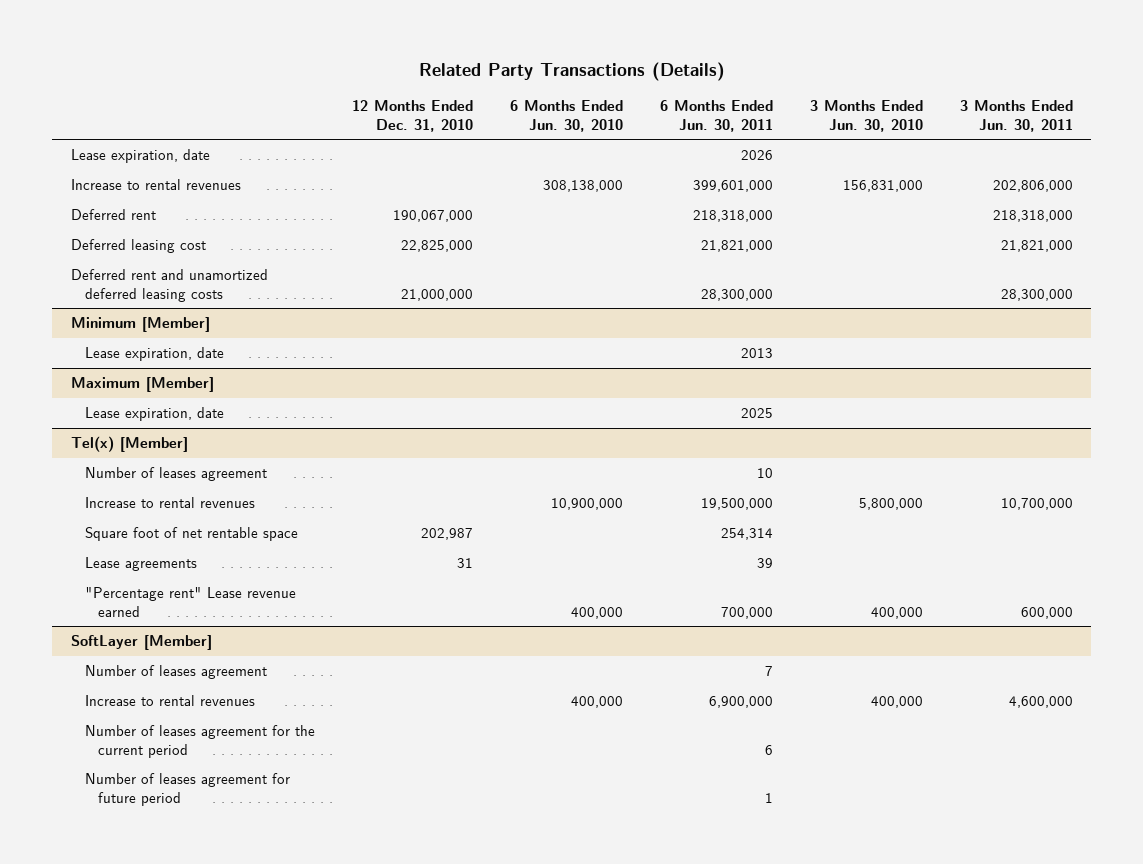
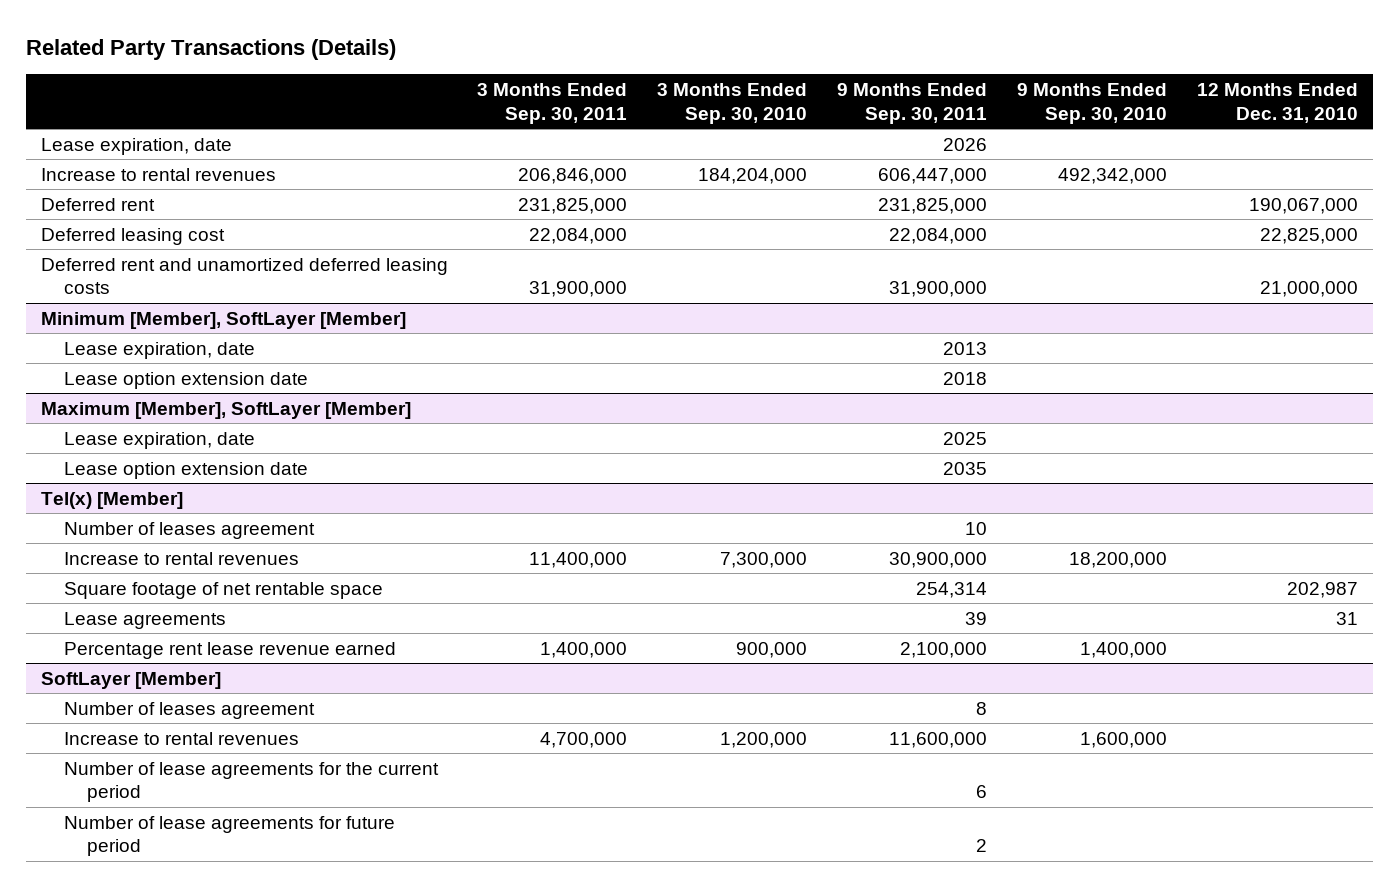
[509,99,623,132] 6 Months Ended Jun. 30, 2010 -> none
[659,99,773,132] 6 Months Ended Jun. 30, 2011 -> none
[809,99,923,132] 3 Months Ended Jun. 30, 2010 -> none
[959,99,1073,132] 3 Months Ended Jun. 30, 2011 -> none
none -> [477,83,628,124] 3 Months Ended Sep. 30, 2011
none -> [657,83,808,124] 3 Months Ended Sep. 30, 2010
none -> [837,83,988,124] 9 Months Ended Sep. 30, 2011
none -> [1016,83,1167,124] 9 Months Ended Sep. 30, 2010
[70,317,210,333] Minimum [Member] -> [40,311,406,329] Minimum [Member], SoftLayer [Member]
none -> [63,371,308,389] Lease option extension date
[70,377,214,393] Maximum [Member] -> [40,401,411,419] Maximum [Member], SoftLayer [Member]
none -> [63,461,308,479] Lease option extension date
[84,527,298,542] Square foot of net rentable space -> [63,581,383,599] Square footage of net rentable space
[84,587,296,617] "Percentage rent" Lease revenue earned -> [63,641,396,659] Percentage rent lease revenue earned
[84,725,315,758] Number of leases agreement for the current period -> [63,761,439,803] Number of lease agreements for the current period
[84,773,290,806] Number of leases agreement for future period -> [63,815,395,857] Number of lease agreements for future period

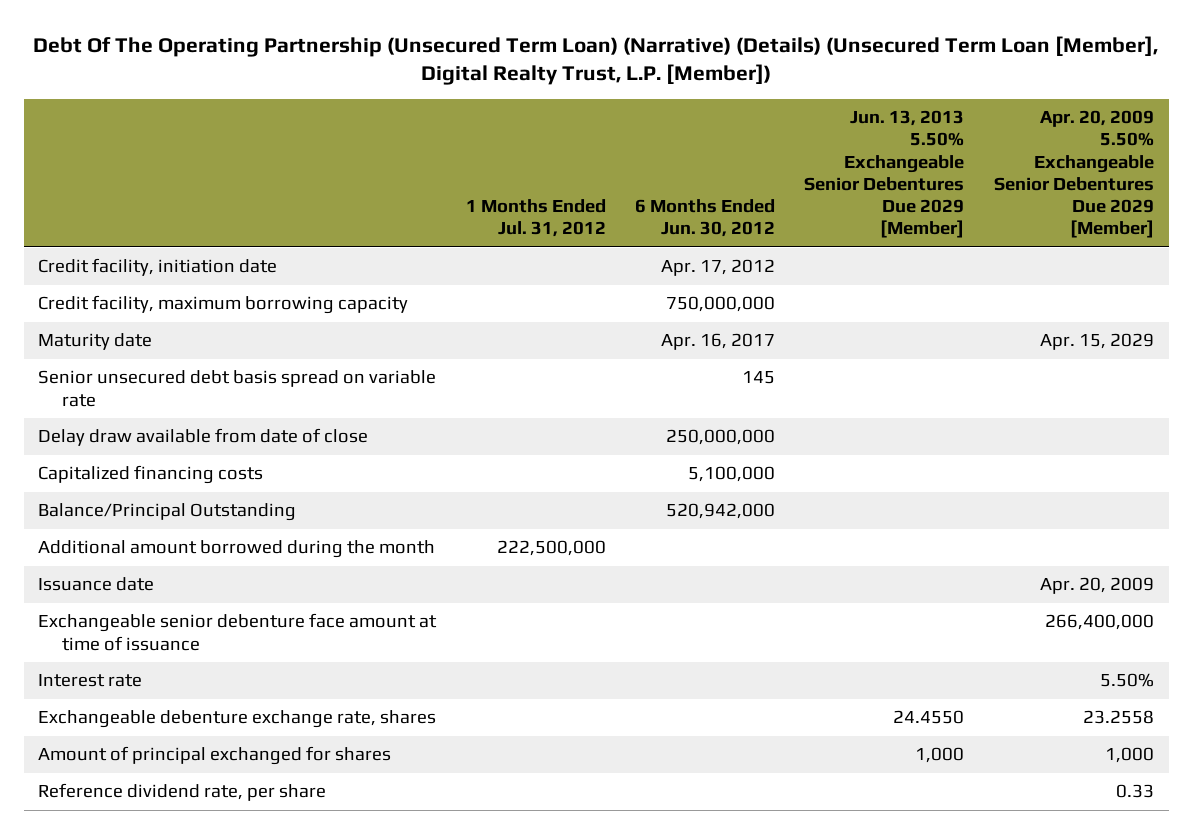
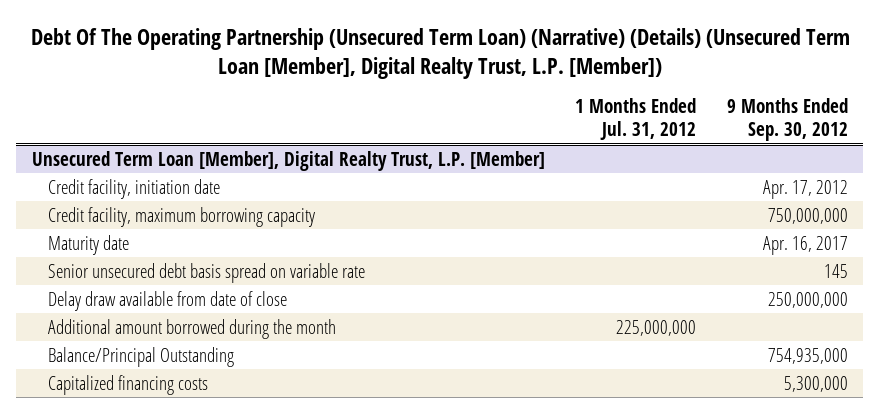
[635,199,776,238] 6 Months Ended Jun. 30, 2012 -> none
[804,109,965,239] Jun. 13, 2013 5.50% Exchangeable Senior Debentures Due 2029 [Member] -> none
[993,109,1154,239] Apr. 20, 2009 5.50% Exchangeable Senior Debentures Due 2029 [Member] -> none
none -> [726,98,848,142] 9 Months Ended Sep. 30, 2012
[38,258,278,277] Credit facility, initiation date -> none
[38,295,409,315] Credit facility, maximum borrowing capacity -> none
[38,333,153,351] Maturity date -> none
[38,370,437,407] Senior unsecured debt basis spread on variable rate -> none
[38,428,369,447] Delay draw available from date of close -> none
[38,465,264,485] Capitalized financing costs -> none
[38,503,297,522] Balance/Principal Outstanding -> none
[38,540,436,559] Additional amount borrowed during the month -> none
[38,577,155,592] Issuance date -> none
[38,613,438,651] Exchangeable senior debenture face amount at time of issuance -> none
[38,674,143,688] Interest rate -> none
[38,710,437,729] Exchangeable debenture exchange rate, shares -> none
[38,746,392,766] Amount of principal exchanged for shares -> none
[38,783,327,802] Reference dividend rate, per share -> none
none -> [31,150,545,171] Unsecured Term Loan [Member], Digital Realty Trust, L.P. [Member]
none -> [47,178,220,199] Credit facility, initiation date
none -> [47,206,315,227] Credit facility, maximum borrowing capacity
none -> [47,234,129,255] Maturity date
none -> [47,262,365,283] Senior unsecured debt basis spread on variable rate
none -> [47,290,287,311] Delay draw available from date of close
none -> [47,318,336,339] Additional amount borrowed during the month
none -> [47,346,234,367] Balance/Principal Outstanding
none -> [47,374,208,395] Capitalized financing costs

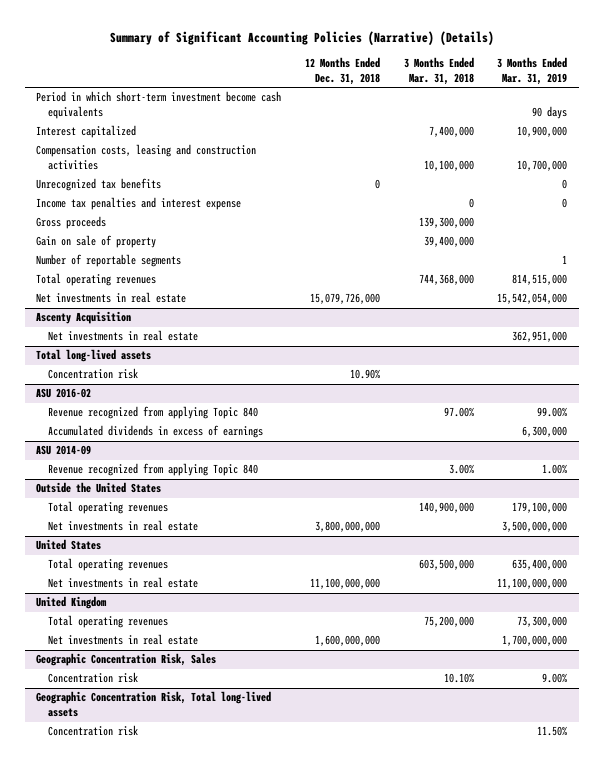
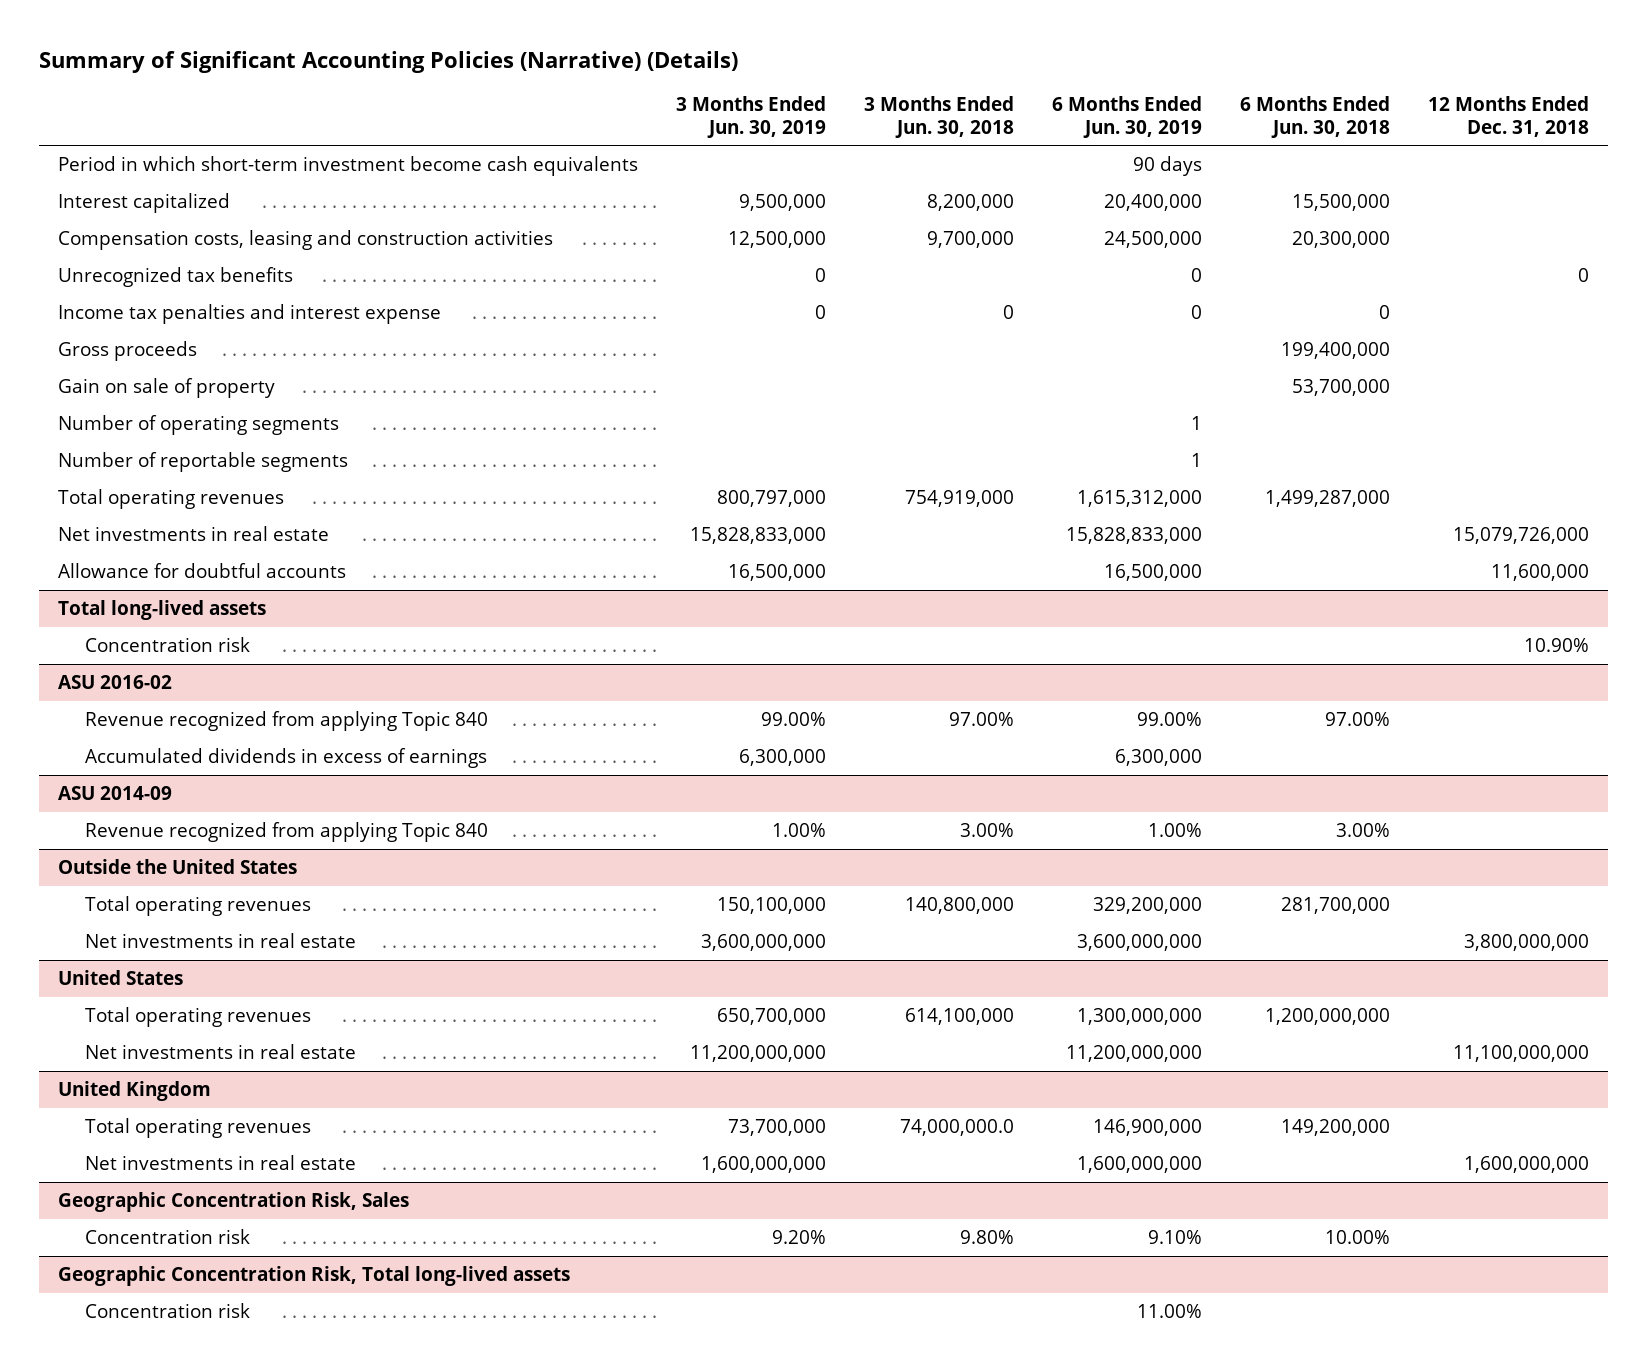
[403,57,474,86] 3 Months Ended Mar. 31, 2018 -> none
[497,57,568,86] 3 Months Ended Mar. 31, 2019 -> none
none -> [676,96,827,138] 3 Months Ended Jun. 30, 2019
none -> [863,96,1014,138] 3 Months Ended Jun. 30, 2018
none -> [1051,96,1202,138] 6 Months Ended Jun. 30, 2019
none -> [1239,96,1390,138] 6 Months Ended Jun. 30, 2018
none -> [58,414,340,435] Number of operating segments
[36,311,132,325] Ascenty Acquisition -> none
[48,330,199,342] Net investments in real estate -> none
none -> [58,562,347,578] Allowance for doubtful accounts

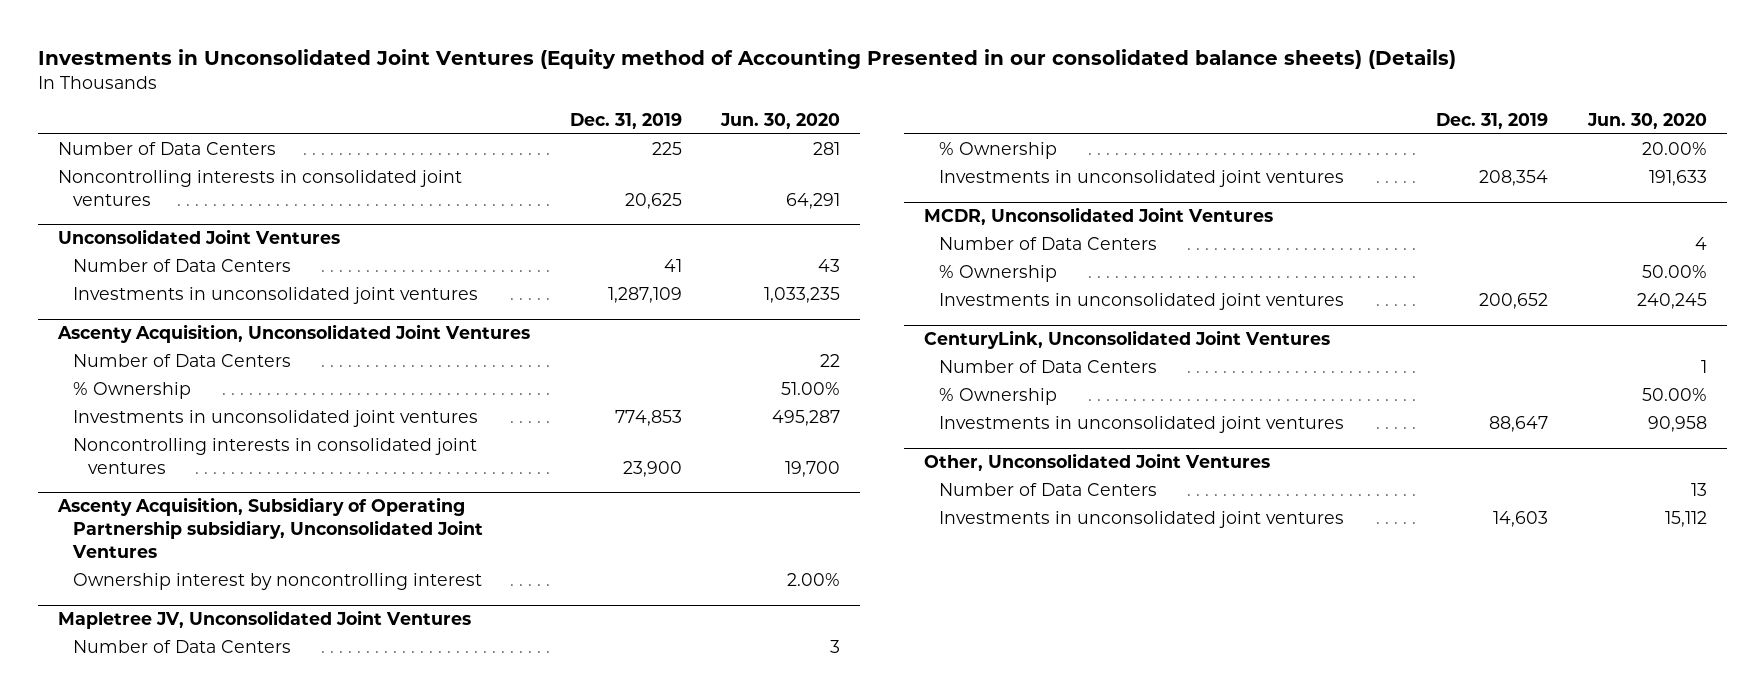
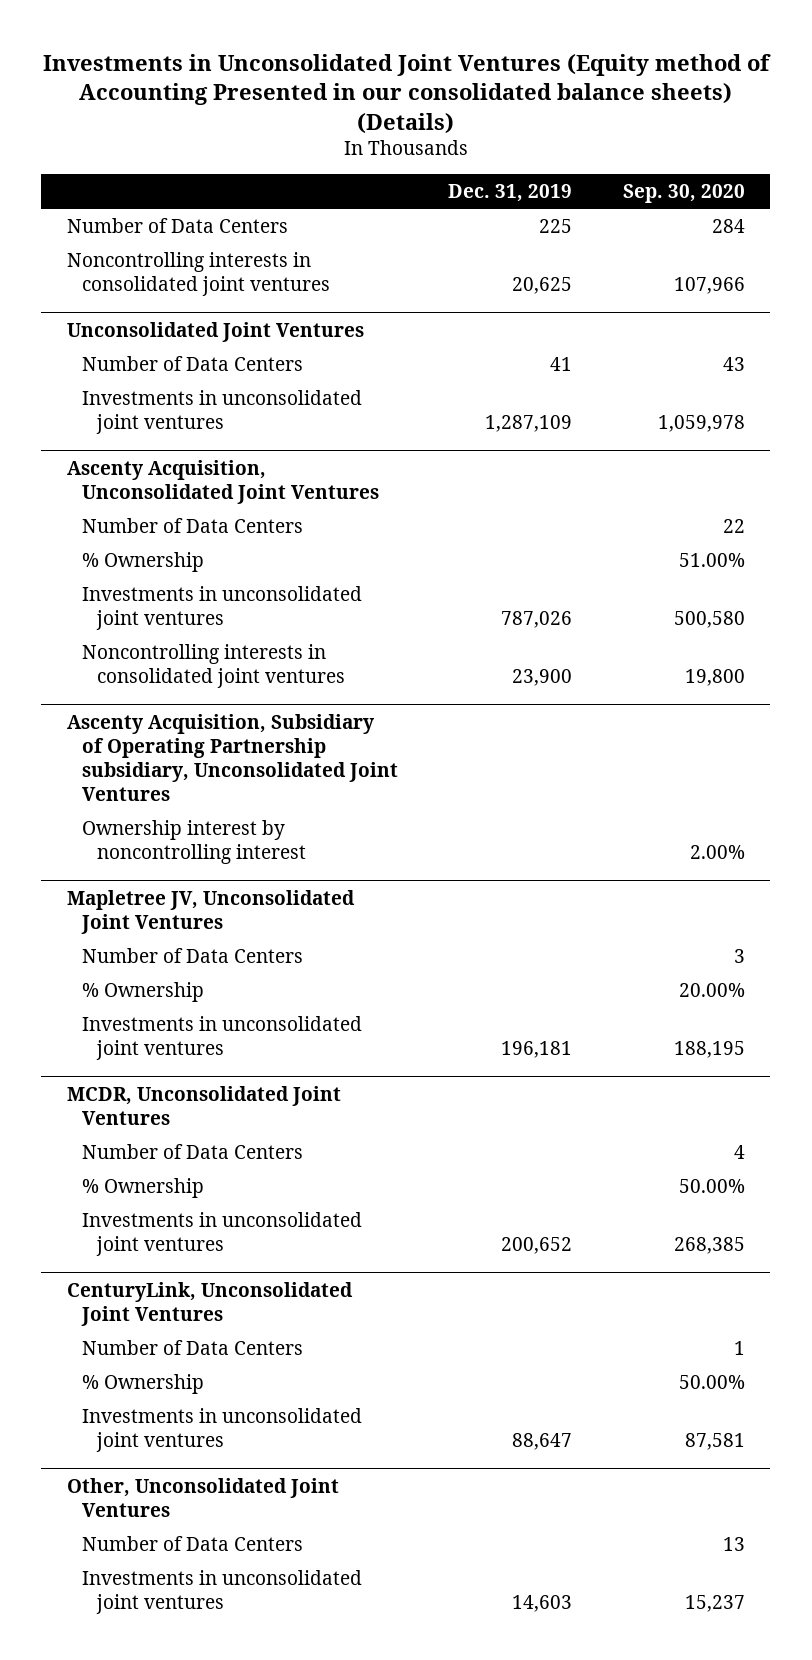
[720,113,841,130] Jun. 30, 2020 -> none
none -> [623,184,746,204] Sep. 30, 2020
[614,409,682,426] 774,853 -> [501,610,573,628] 787,026
[1478,169,1548,186] 208,354 -> [501,1040,573,1058] 196,181

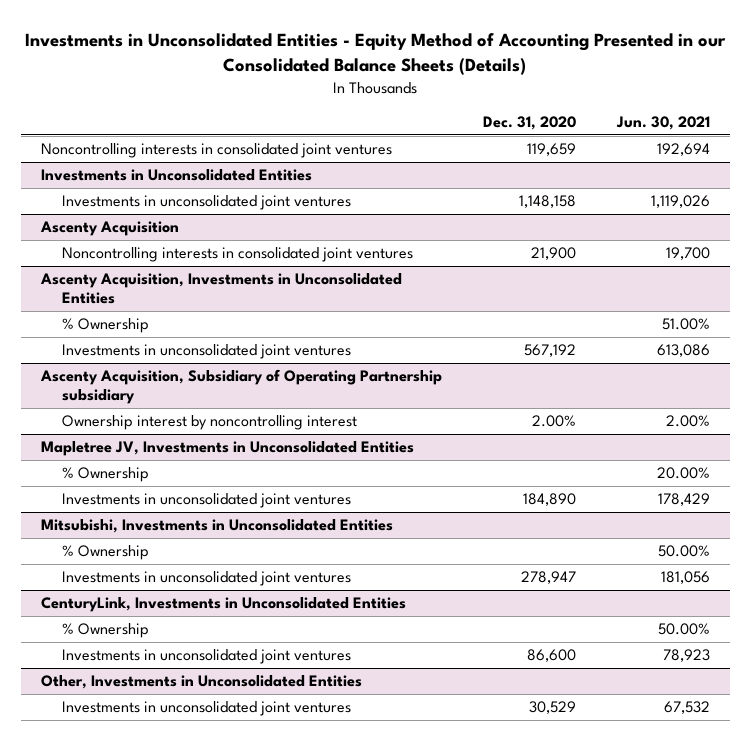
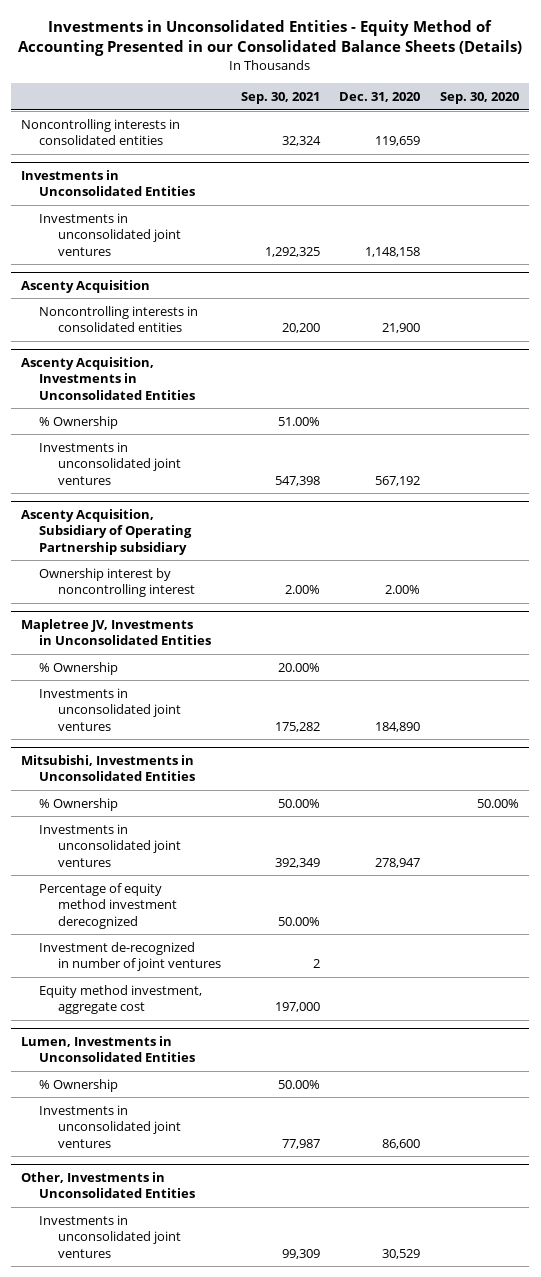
[615,116,710,131] Jun. 30, 2021 -> none
none -> [240,92,320,105] Sep. 30, 2021
none -> [440,92,520,105] Sep. 30, 2020
[41,143,393,159] Noncontrolling interests in consolidated joint ventures -> [21,118,181,146] Noncontrolling interests in consolidated entities
[62,247,414,263] Noncontrolling interests in consolidated joint ventures -> [39,305,199,333] Noncontrolling interests in consolidated entities
none -> [39,882,177,929] Percentage of equity method investment derecognized
none -> [39,941,221,972] Investment de-recognized in number of joint ventures
none -> [39,984,203,1015] Equity method investment, aggregate cost
[41,597,407,613] CenturyLink, Investments in Unconsolidated Entities -> [21,1036,196,1063] Lumen, Investments in Unconsolidated Entities

